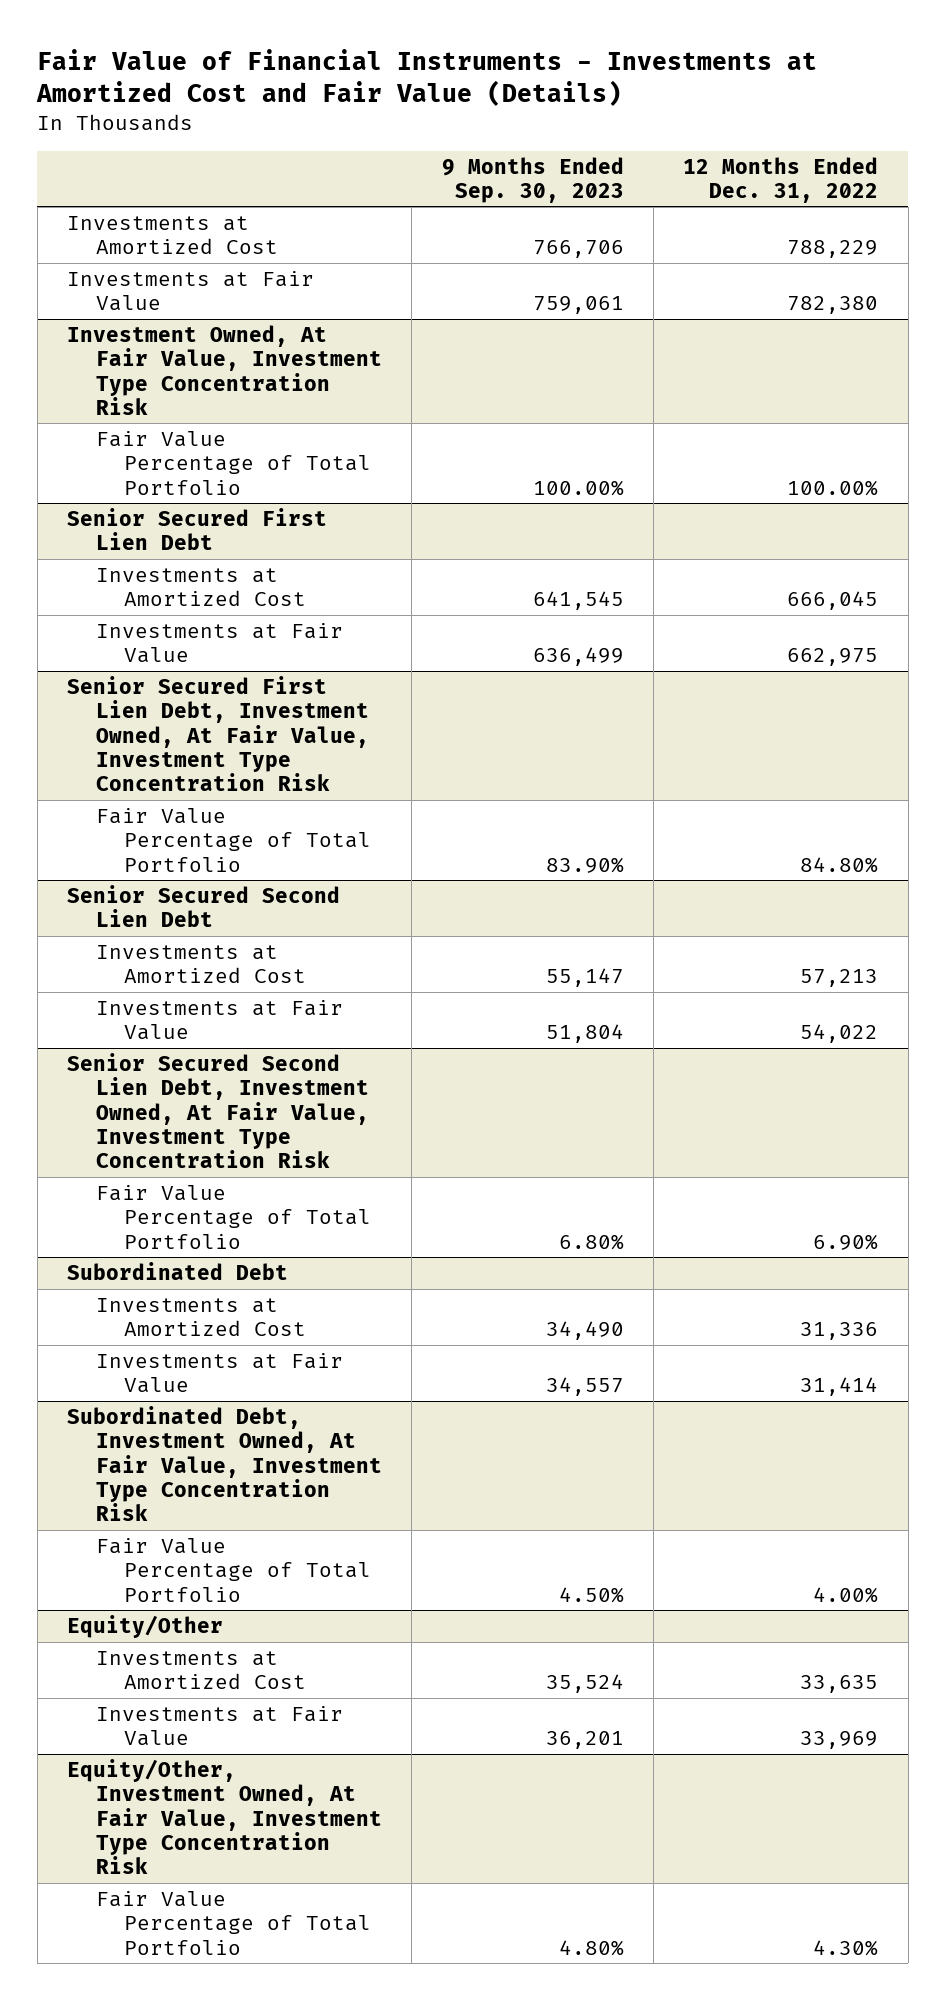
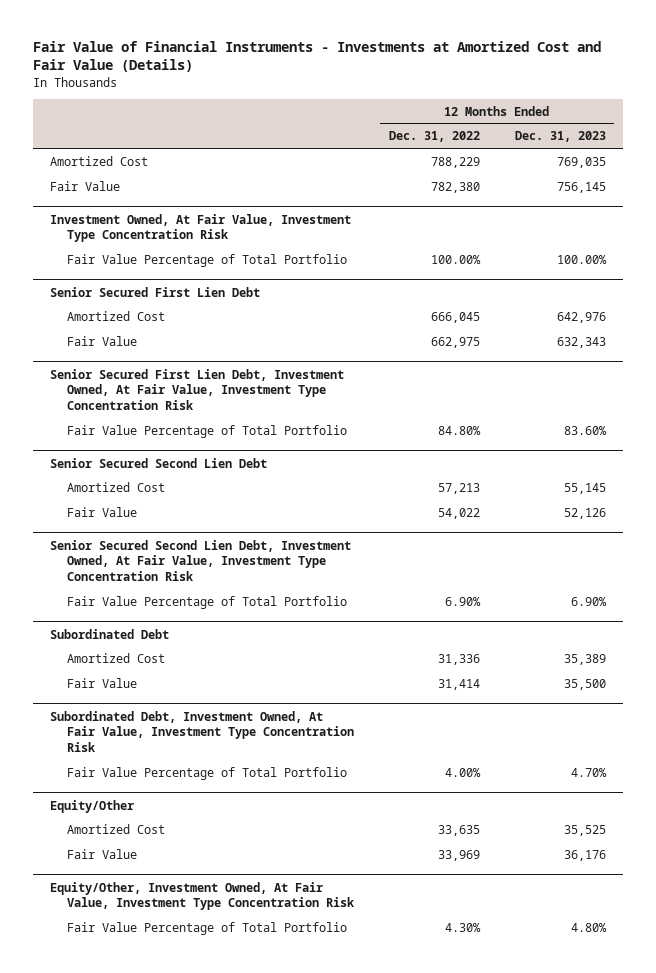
[441,156,624,203] 9 Months Ended Sep. 30, 2023 -> none
none -> [514,131,606,143] Dec. 31, 2023
[67,216,278,255] Investments at Amortized Cost -> [50,155,149,166] Amortized Cost
[67,271,315,312] Investments at Fair Value -> [50,180,121,191] Fair Value
[95,568,307,607] Investments at Amortized Cost -> [67,310,166,321] Amortized Cost
[95,623,343,664] Investments at Fair Value -> [67,335,138,346] Fair Value
[95,945,307,984] Investments at Amortized Cost -> [67,481,166,492] Amortized Cost
[95,1000,343,1041] Investments at Fair Value -> [67,506,138,517] Fair Value
[95,1298,307,1337] Investments at Amortized Cost -> [67,652,166,663] Amortized Cost
[95,1353,343,1394] Investments at Fair Value -> [67,677,138,688] Fair Value
[95,1651,307,1690] Investments at Amortized Cost -> [67,823,166,834] Amortized Cost
[95,1706,343,1747] Investments at Fair Value -> [67,848,138,859] Fair Value

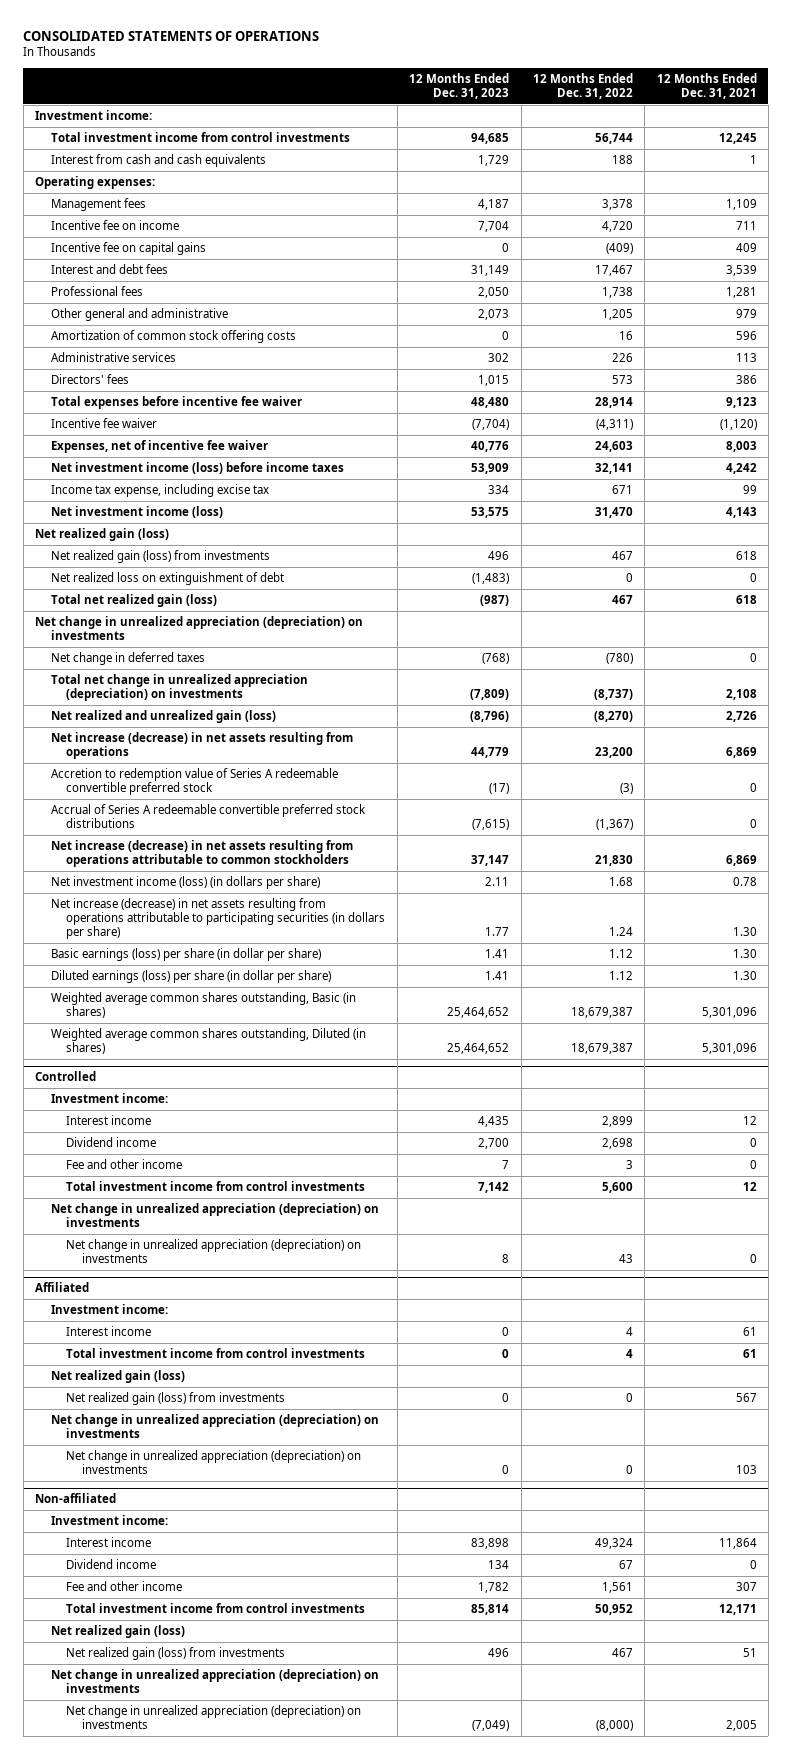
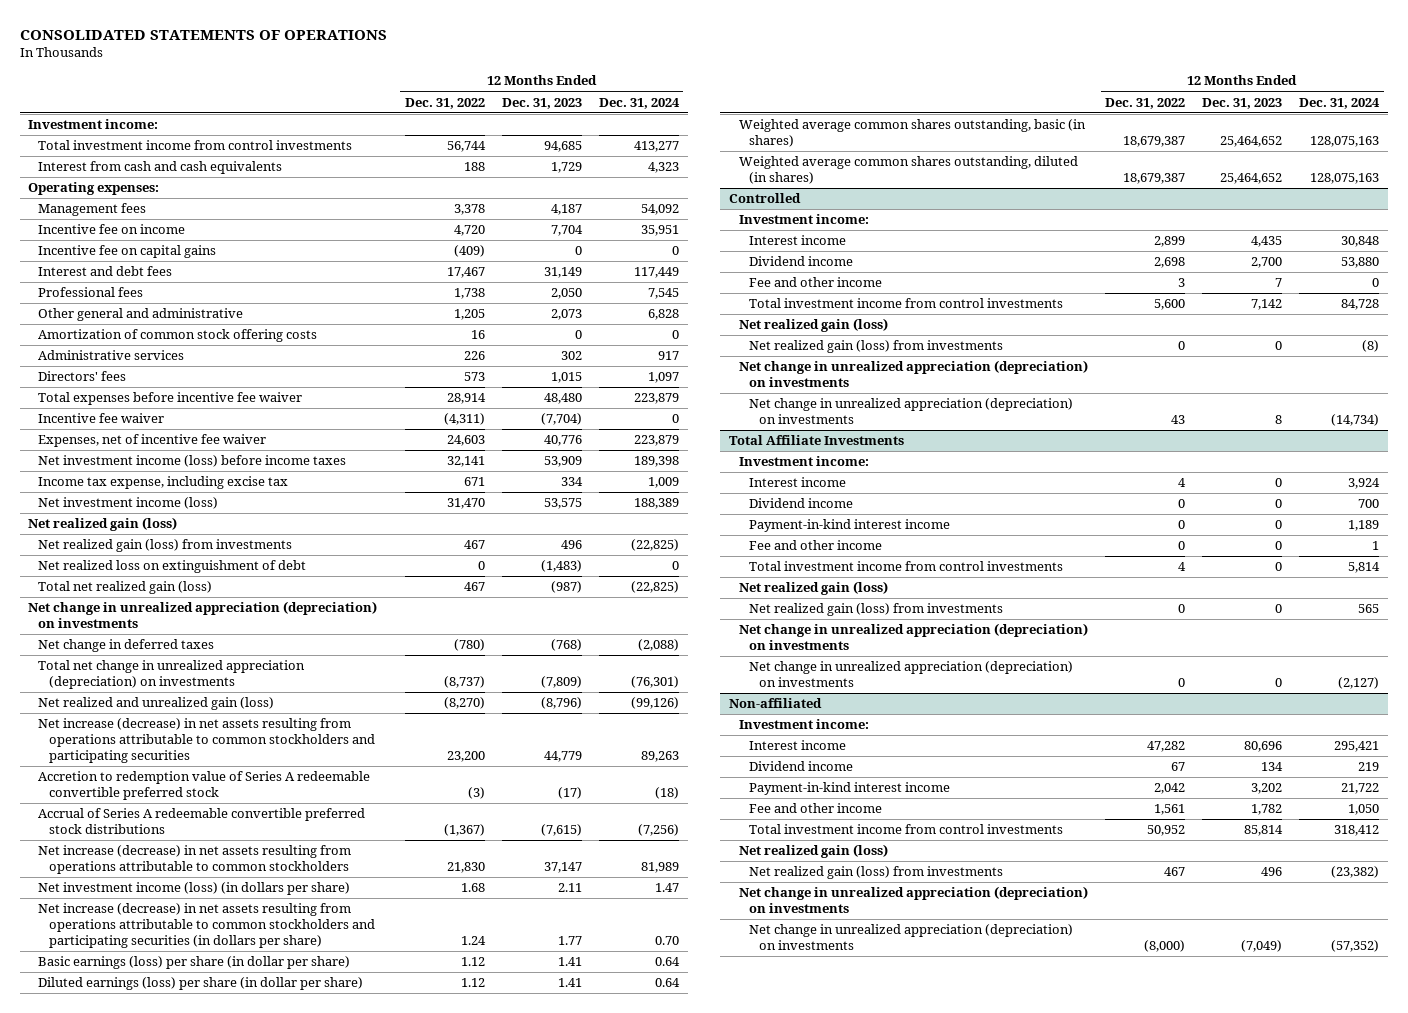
[656,72,757,99] 12 Months Ended Dec. 31, 2021 -> none
none -> [599,97,681,109] Dec. 31, 2024
[50,732,353,760] Net increase (decrease) in net assets resulting from operations -> [38,718,375,763] Net increase (decrease) in net assets resulting from operations attributable to common stockholders and participating securities
[50,898,386,940] Net increase (decrease) in net assets resulting from operations attributable to participating securities (in dollars per share) -> [38,903,375,948] Net increase (decrease) in net assets resulting from operations attributable to common stockholders and participating securities (in dollars per share)
[50,992,356,1019] Weighted average common shares outstanding, Basic (in shares) -> [738,119,1086,147] Weighted average common shares outstanding, basic (in shares)
[50,1028,366,1055] Weighted average common shares outstanding, Diluted (in shares) -> [738,156,1078,184] Weighted average common shares outstanding, diluted (in shares)
none -> [738,318,888,333] Net realized gain (loss)
none -> [748,340,1003,354] Net realized gain (loss) from investments
[34,1282,89,1293] Affiliated -> [728,435,904,446] Total Affiliate Investments
none -> [748,498,853,509] Dividend income
none -> [748,519,950,533] Payment-in-kind interest income
none -> [748,540,882,551] Fee and other income
[471,1538,510,1550] 83,898 -> [1244,741,1283,753] 80,696
[594,1538,633,1550] 49,324 -> [1146,741,1185,753] 47,282
none -> [748,782,950,796] Payment-in-kind interest income

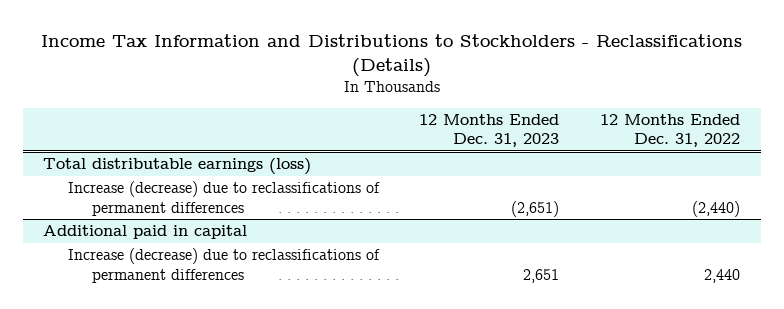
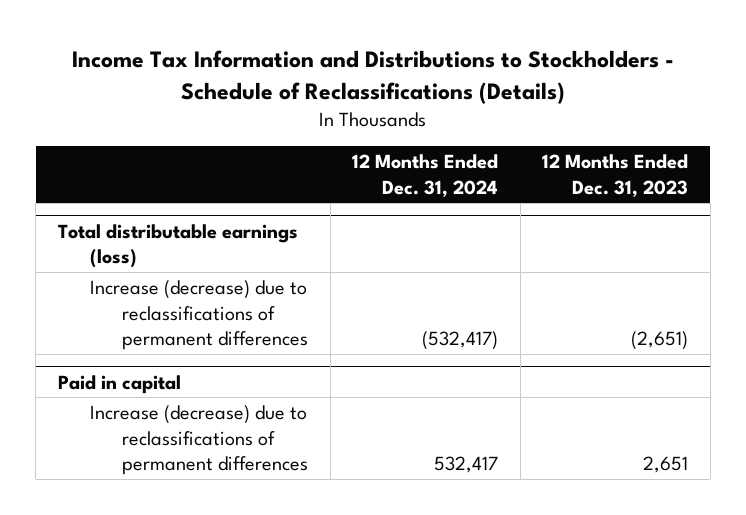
[40,33,742,78] Income Tax Information and Distributions to Stockholders - Reclassifications (Details) -> [72,50,675,104] Income Tax Information and Distributions to Stockholders - Schedule of Reclassifications (Details)
[600,114,741,148] 12 Months Ended Dec. 31, 2022 -> none
none -> [352,154,499,197] 12 Months Ended Dec. 31, 2024
[43,225,248,240] Additional paid in capital -> [57,374,181,394] Paid in capital

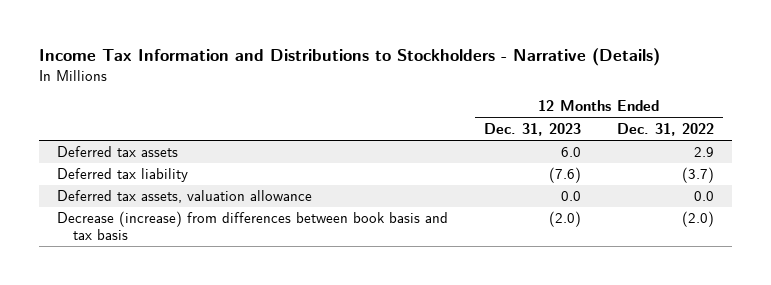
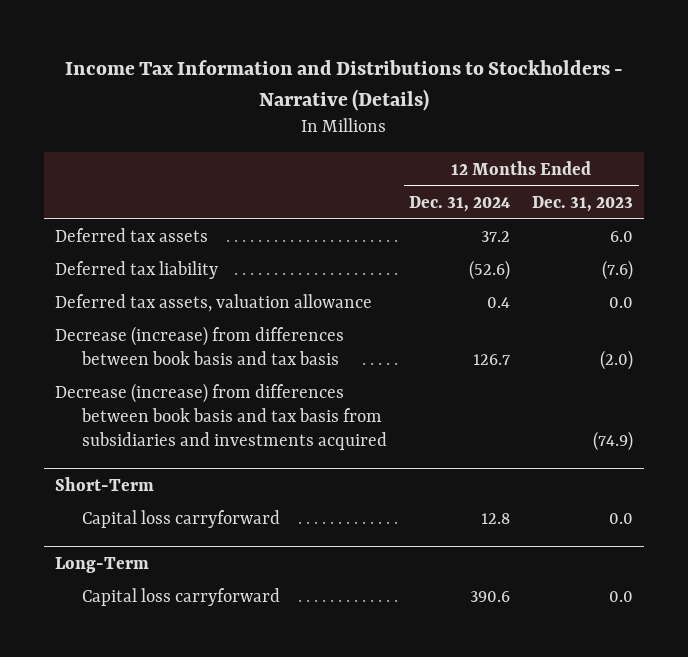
[616,122,714,136] Dec. 31, 2022 -> none
none -> [409,195,511,212] Dec. 31, 2024
none -> [54,383,388,450] Decrease (increase) from differences between book basis and tax basis from subsidiaries and investments acquired
none -> [54,477,154,492] Short-Term
none -> [82,510,281,529] Capital loss carryforward
none -> [54,557,149,574] Long-Term
none -> [82,588,281,607] Capital loss carryforward

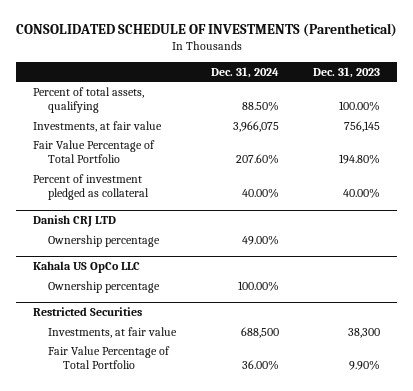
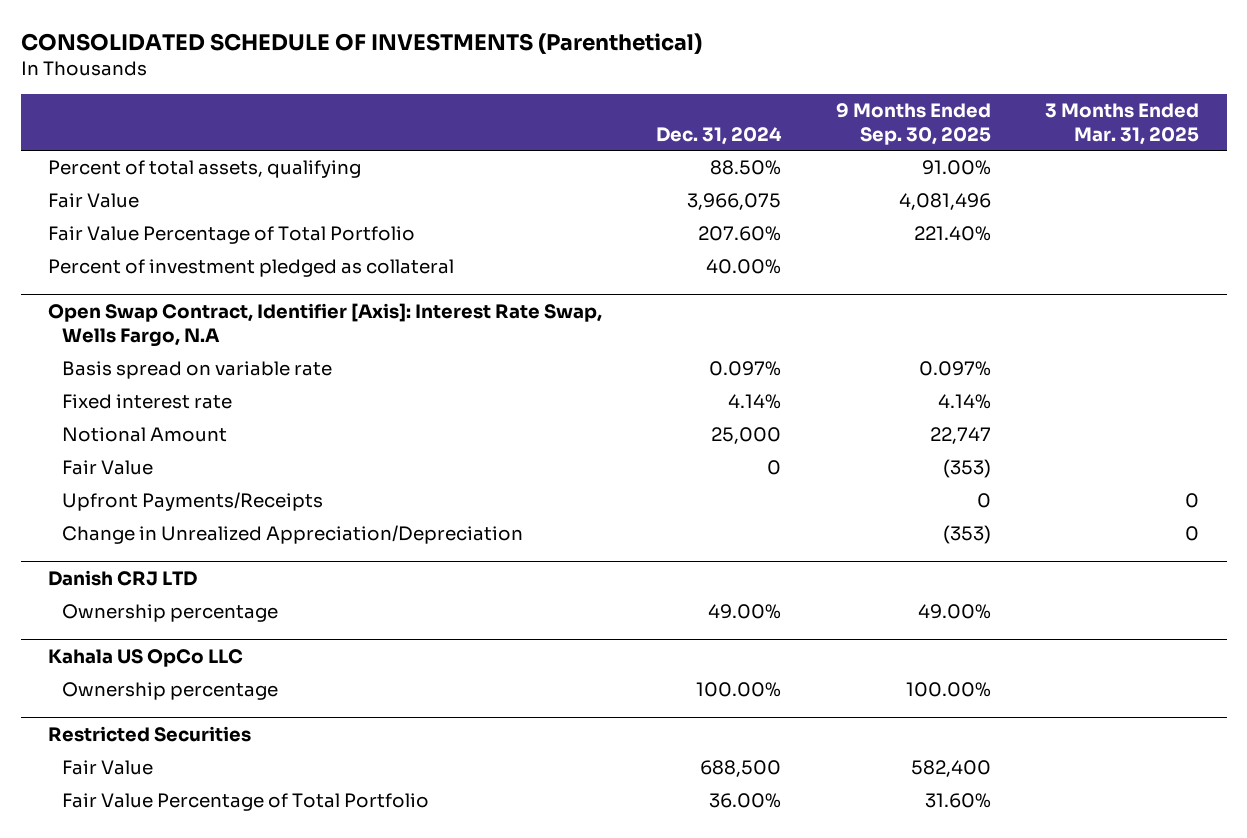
[313,66,381,78] Dec. 31, 2023 -> none
none -> [835,102,991,145] 9 Months Ended Sep. 30, 2025
none -> [1045,102,1200,145] 3 Months Ended Mar. 31, 2025
[33,120,163,132] Investments, at fair value -> [47,193,139,209] Fair Value
none -> [47,303,602,347] Open Swap Contract, Identifier [Axis]: Interest Rate Swap, Wells Fargo, N.A
none -> [62,361,333,380] Basis spread on variable rate
none -> [62,394,233,410] Fixed interest rate
none -> [62,427,228,443] Notional Amount
none -> [62,460,154,476] Fair Value
none -> [62,492,324,512] Upfront Payments/Receipts
none -> [62,525,524,545] Change in Unrealized Appreciation/Depreciation
[48,326,178,338] Investments, at fair value -> [62,760,154,776] Fair Value

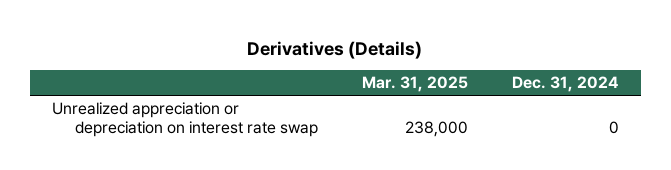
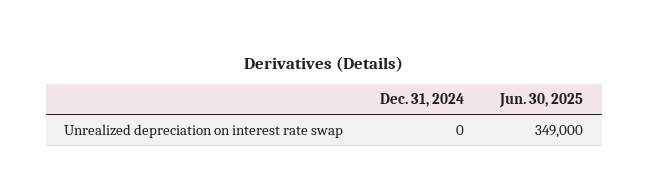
[362,76,469,93] Mar. 31, 2025 -> none
none -> [499,92,584,108] Jun. 30, 2025
[51,102,319,138] Unrealized appreciation or depreciation on interest rate swap -> [64,124,344,139] Unrealized depreciation on interest rate swap

